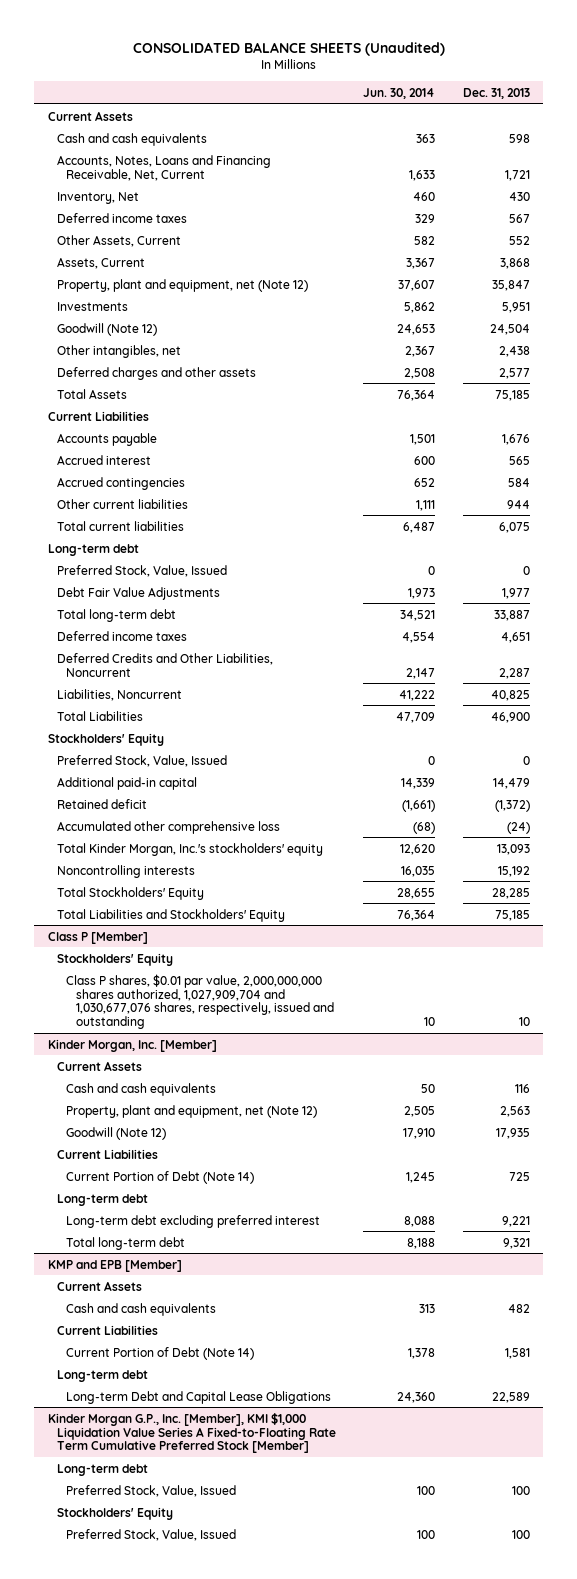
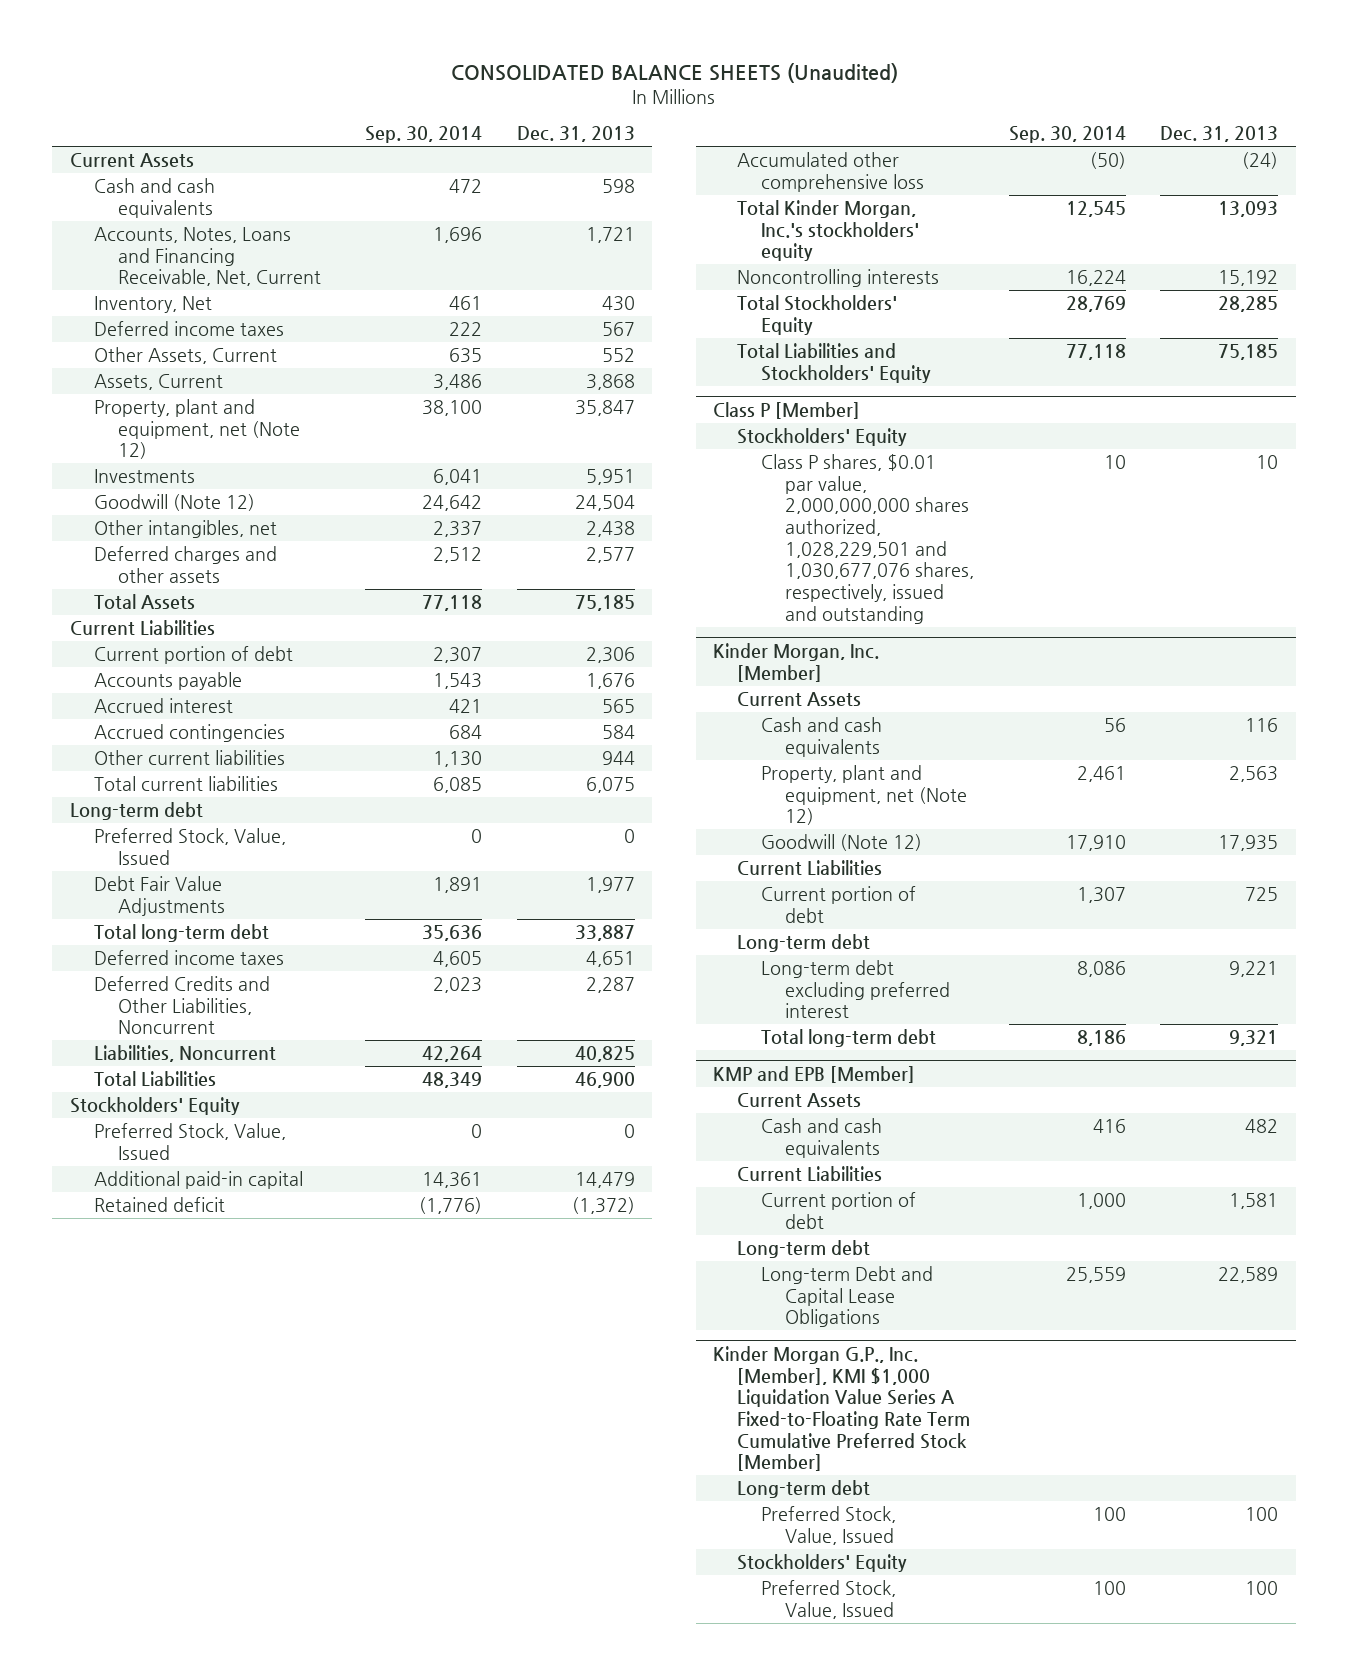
[363,87,436,99] Jun. 30, 2014 -> none
none -> [365,126,483,144] Sep. 30, 2014
none -> [93,646,293,665] Current portion of debt
[66,973,334,1030] Class P shares, $0.01 par value, 2,000,000,000 shares authorized, 1,027,909,704 and 1,030,677,076 shares, respectively, issued and outstanding -> [761,454,975,624] Class P shares, $0.01 par value, 2,000,000,000 shares authorized, 1,028,229,501 and 1,030,677,076 shares, respectively, issued and outstanding
[66,1170,255,1184] Current Portion of Debt (Note 14) -> [761,886,917,923] Current portion of debt
[66,1346,255,1360] Current Portion of Debt (Note 14) -> [761,1192,917,1229] Current portion of debt

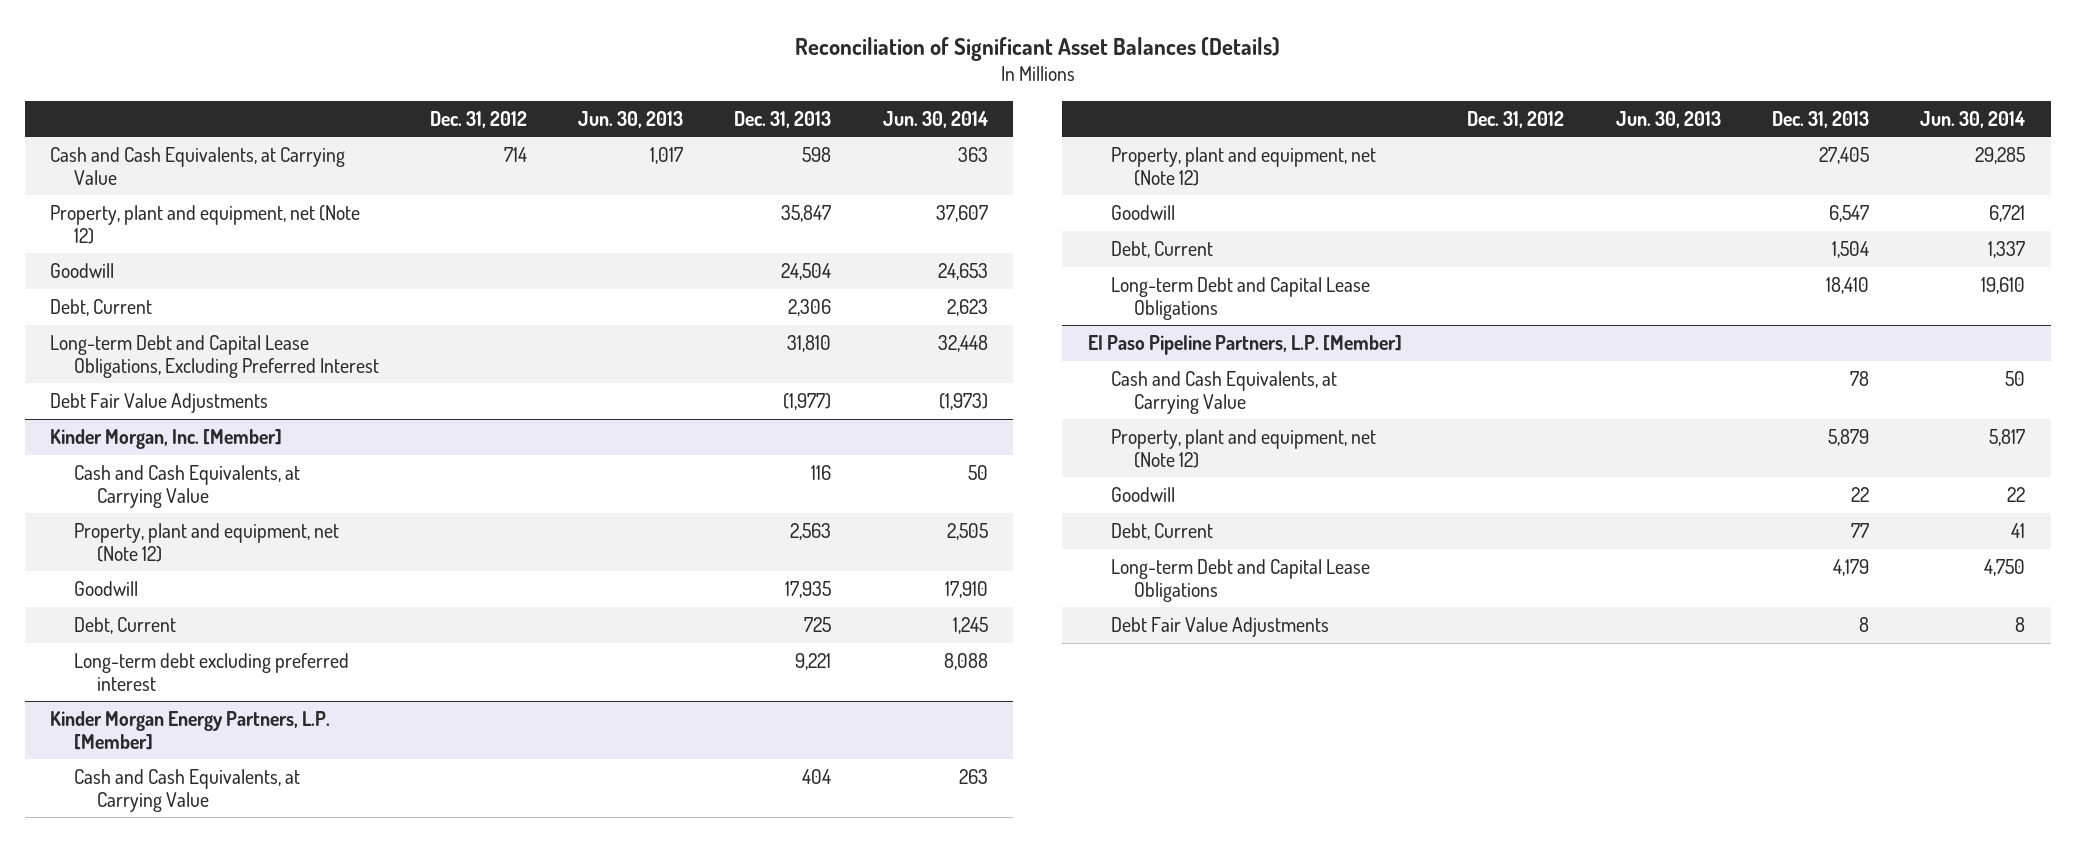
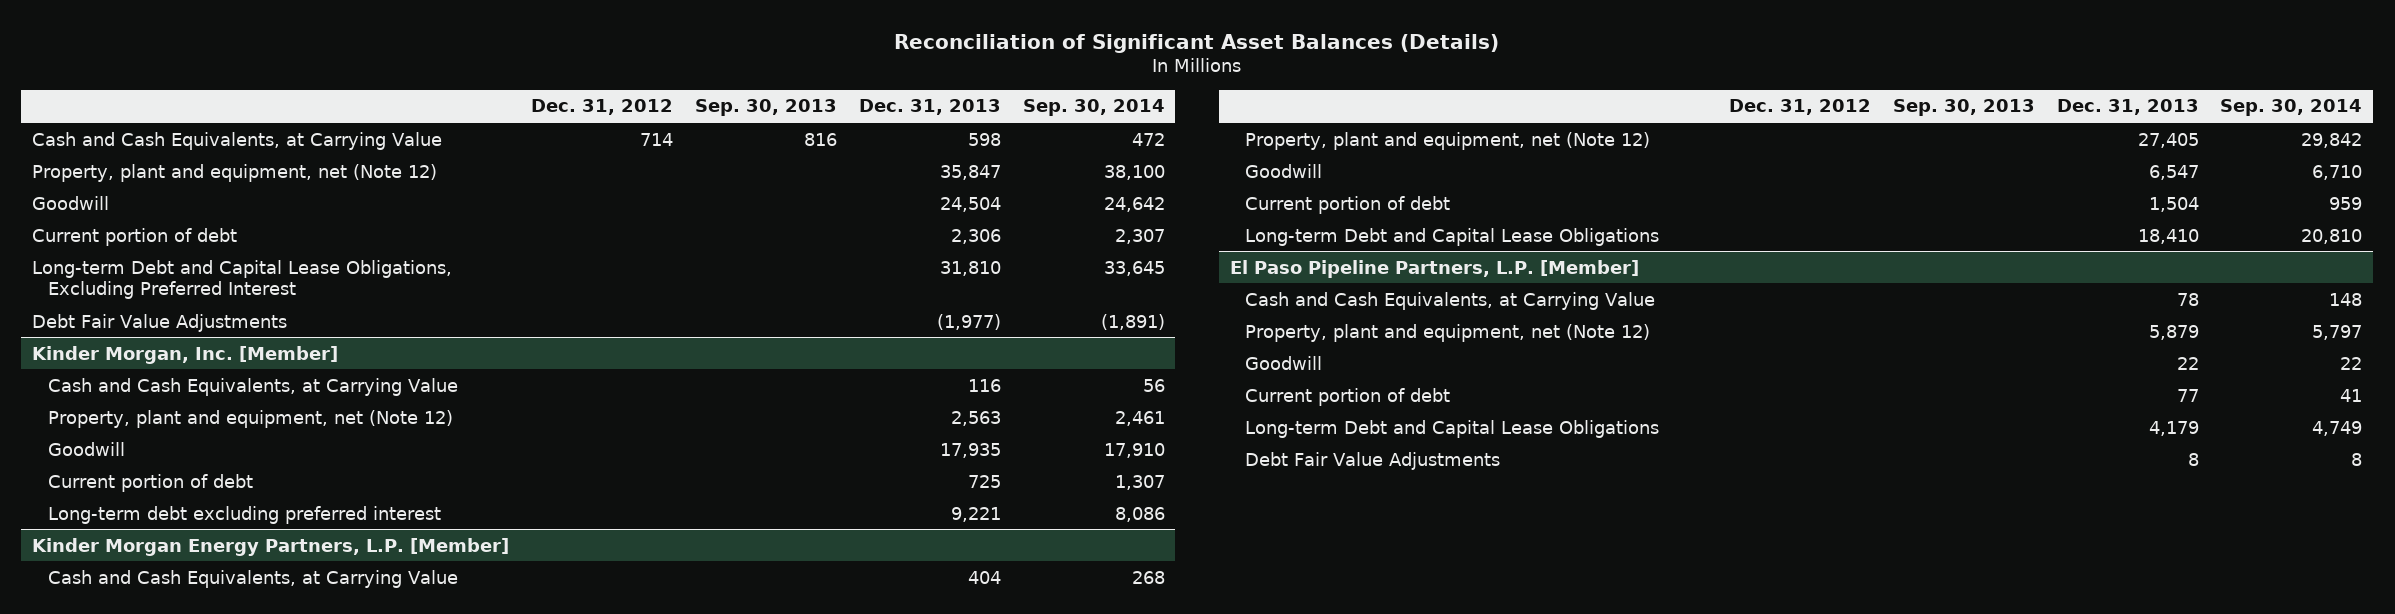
[578,110,684,128] Jun. 30, 2013 -> none
[882,110,988,128] Jun. 30, 2014 -> none
none -> [694,99,837,117] Sep. 30, 2013
none -> [1022,99,1165,117] Sep. 30, 2014
[50,299,153,317] Debt, Current -> [32,227,238,246] Current portion of debt
[73,617,176,635] Debt, Current -> [47,473,253,492] Current portion of debt
[1110,241,1213,259] Debt, Current -> [1245,195,1451,214] Current portion of debt
[1110,523,1213,541] Debt, Current -> [1245,387,1451,406] Current portion of debt

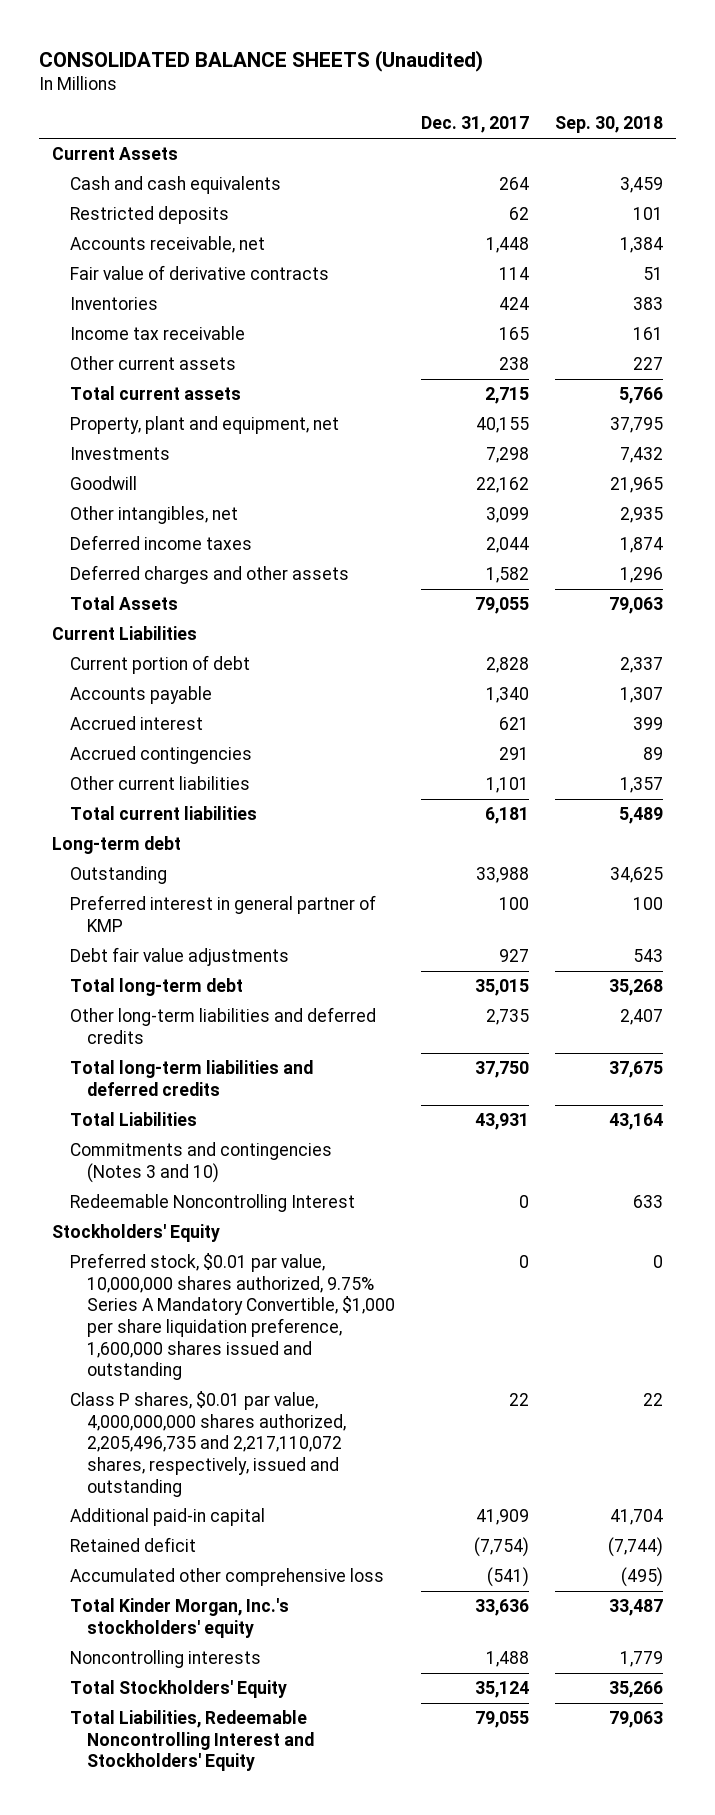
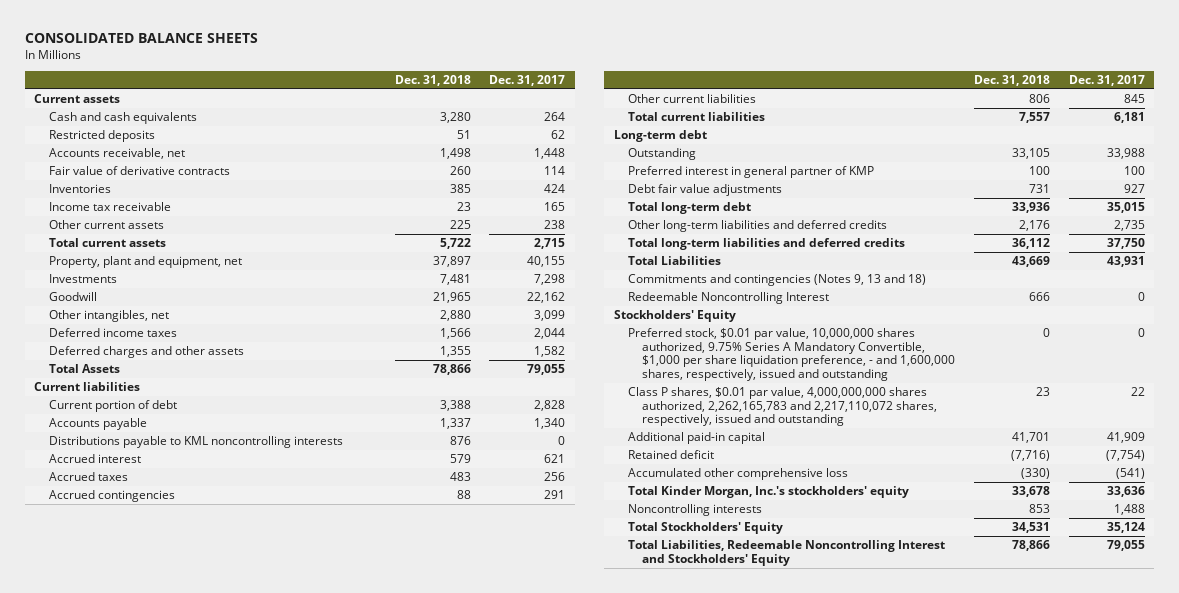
[39,49,484,72] CONSOLIDATED BALANCE SHEETS (Unaudited) -> [25,33,259,44] CONSOLIDATED BALANCE SHEETS
[555,116,664,134] Sep. 30, 2018 -> none
none -> [394,74,471,86] Dec. 31, 2018
[52,147,179,161] Current Assets -> [34,94,121,104] Current assets
[52,626,198,641] Current Liabilities -> [34,382,141,392] Current liabilities
none -> [48,436,343,449] Distributions payable to KML noncontrolling interests
none -> [48,472,128,482] Accrued taxes
[486,777,530,794] 1,101 -> [1123,94,1145,104] 845
[69,1142,332,1183] Commitments and contingencies (Notes 3 and 10) -> [627,274,926,287] Commitments and contingencies (Notes 9, 13 and 18)
[69,1253,396,1381] Preferred stock, $0.01 par value, 10,000,000 shares authorized, 9.75% Series A Mandatory Convertible, $1,000 per share liquidation preference, 1,600,000 shares issued and outstanding -> [627,328,955,382] Preferred stock, $0.01 par value, 10,000,000 shares authorized, 9.75% Series A Mandatory Convertible, $1,000 per share liquidation preference, - and 1,600,000 shares, respectively, issued and outstanding
[69,1391,347,1497] Class P shares, $0.01 par value, 4,000,000,000 shares authorized, 2,205,496,735 and 2,217,110,072 shares, respectively, issued and outstanding -> [627,387,937,427] Class P shares, $0.01 par value, 4,000,000,000 shares authorized, 2,262,165,783 and 2,217,110,072 shares, respectively, issued and outstanding

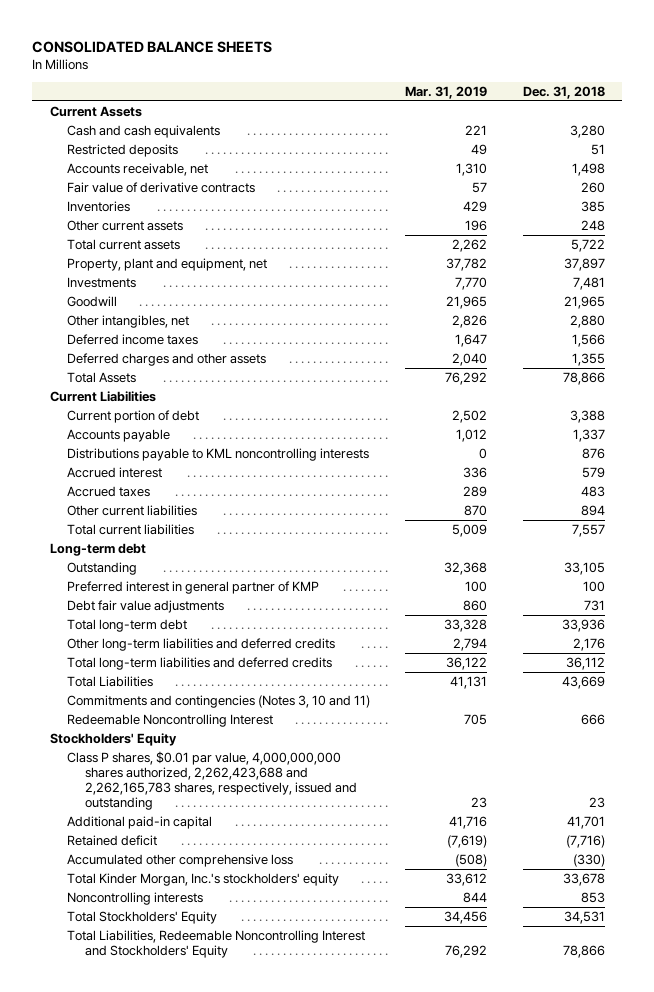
[489,74,566,86] Dec. 31, 2017 -> none
none -> [405,85,488,99] Mar. 31, 2019
[34,94,121,104] Current assets -> [49,106,142,118] Current Assets
[48,202,171,212] Income tax receivable -> none
[449,220,471,230] 225 -> [580,220,605,232] 248
[34,382,141,392] Current liabilities -> [49,391,156,403] Current Liabilities
[48,490,175,503] Accrued contingencies -> none
[1028,94,1050,104] 806 -> [580,505,605,517] 894
[627,274,926,287] Commitments and contingencies (Notes 9, 13 and 18) -> [67,695,371,709] Commitments and contingencies (Notes 3, 10 and 11)
[627,328,955,382] Preferred stock, $0.01 par value, 10,000,000 shares authorized, 9.75% Series A Mandatory Convertible, $1,000 per share liquidation preference, - and 1,600,000 shares, respectively, issued and outstanding -> none
[627,387,937,427] Class P shares, $0.01 par value, 4,000,000,000 shares authorized, 2,262,165,783 and 2,217,110,072 shares, respectively, issued and outstanding -> [67,751,357,811] Class P shares, $0.01 par value, 4,000,000,000 shares authorized, 2,262,423,688 and 2,262,165,783 shares, respectively, issued and outstanding

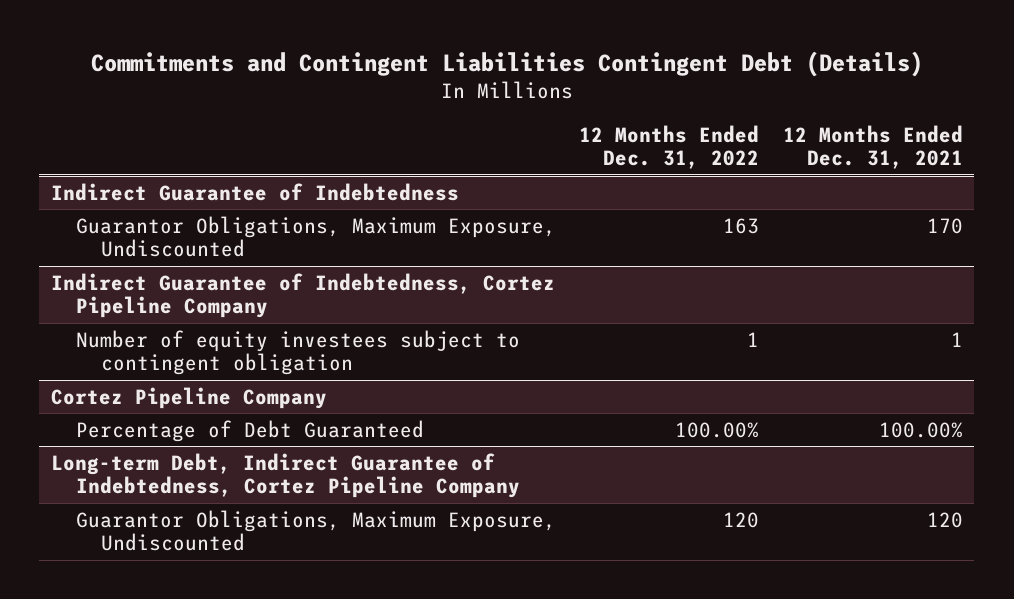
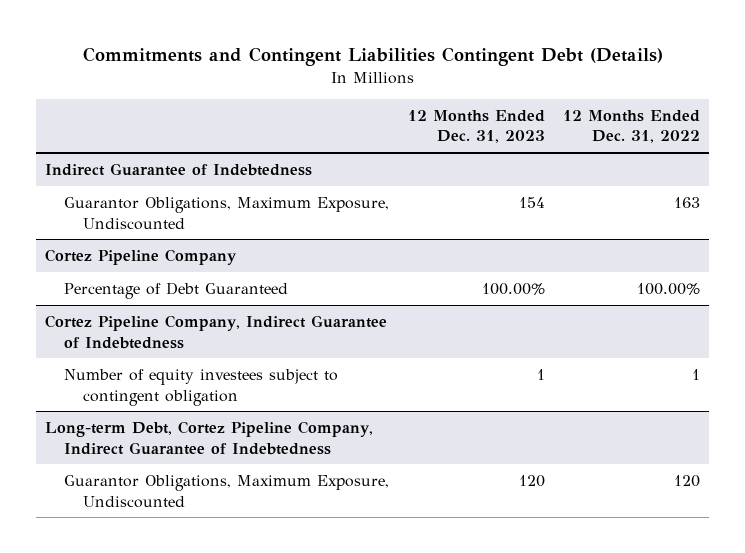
[782,124,963,170] 12 Months Ended Dec. 31, 2021 -> none
none -> [407,109,545,144] 12 Months Ended Dec. 31, 2023
[50,272,555,319] Indirect Guarantee of Indebtedness, Cortez Pipeline Company -> none
[75,329,520,376] Number of equity investees subject to contingent obligation -> none
none -> [45,314,388,349] Cortez Pipeline Company, Indirect Guarantee of Indebtedness
none -> [64,368,339,406] Number of equity investees subject to contingent obligation
[50,452,520,499] Long-term Debt, Indirect Guarantee of Indebtedness, Cortez Pipeline Company -> [45,420,374,455] Long-term Debt, Cortez Pipeline Company, Indirect Guarantee of Indebtedness

